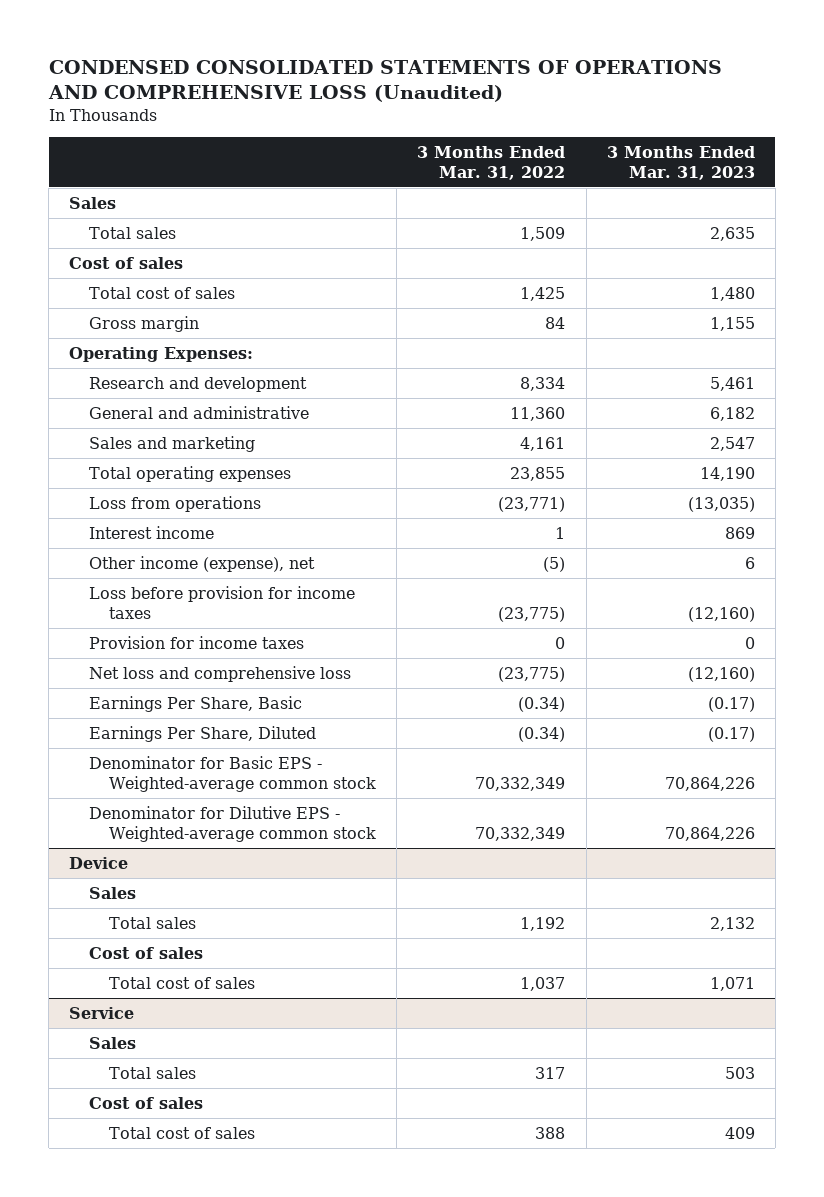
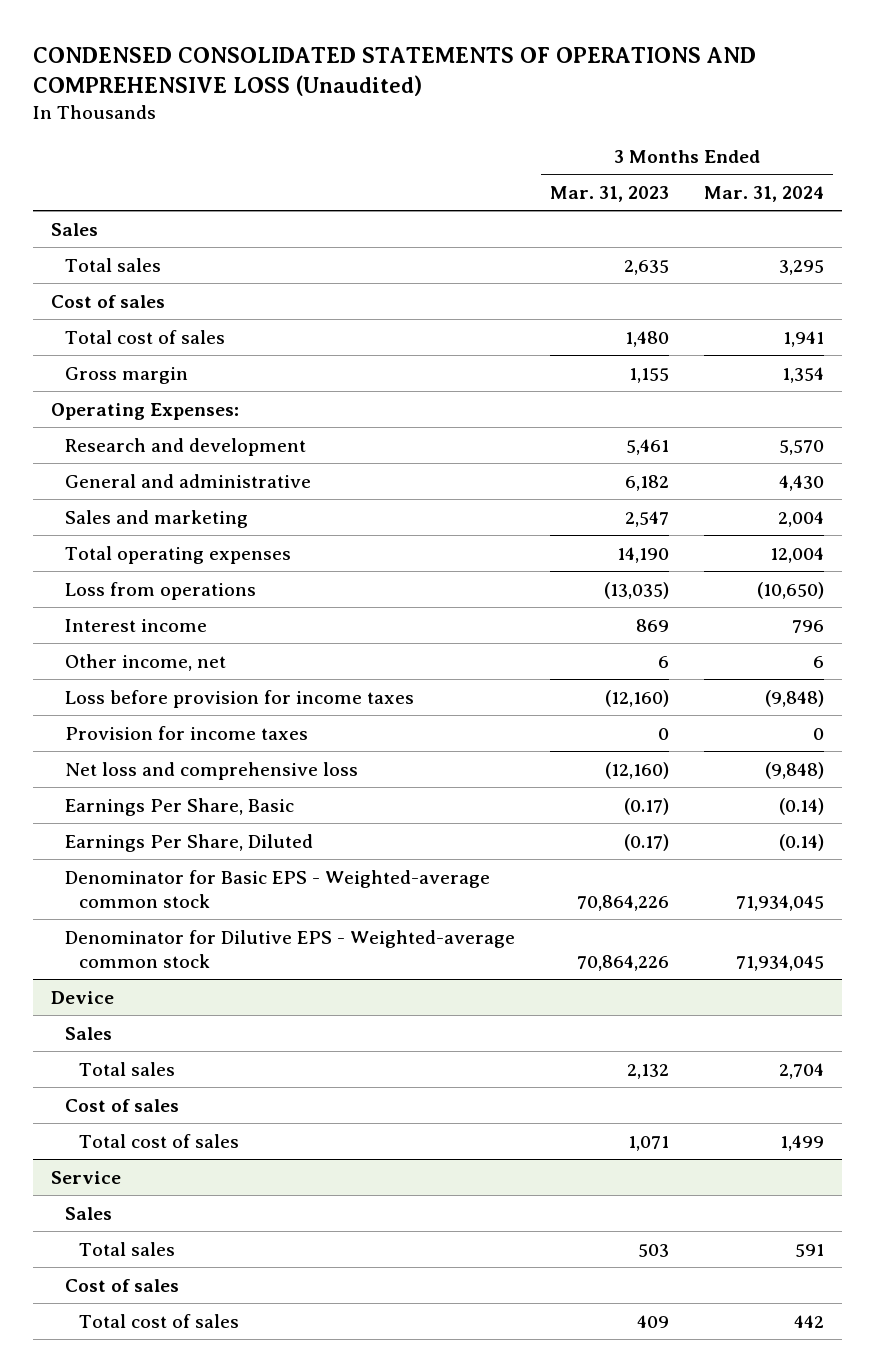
[417,145,566,180] 3 Months Ended Mar. 31, 2022 -> none
none -> [703,185,824,202] Mar. 31, 2024
[89,555,316,572] Other income (expense), net -> [64,653,226,671] Other income, net

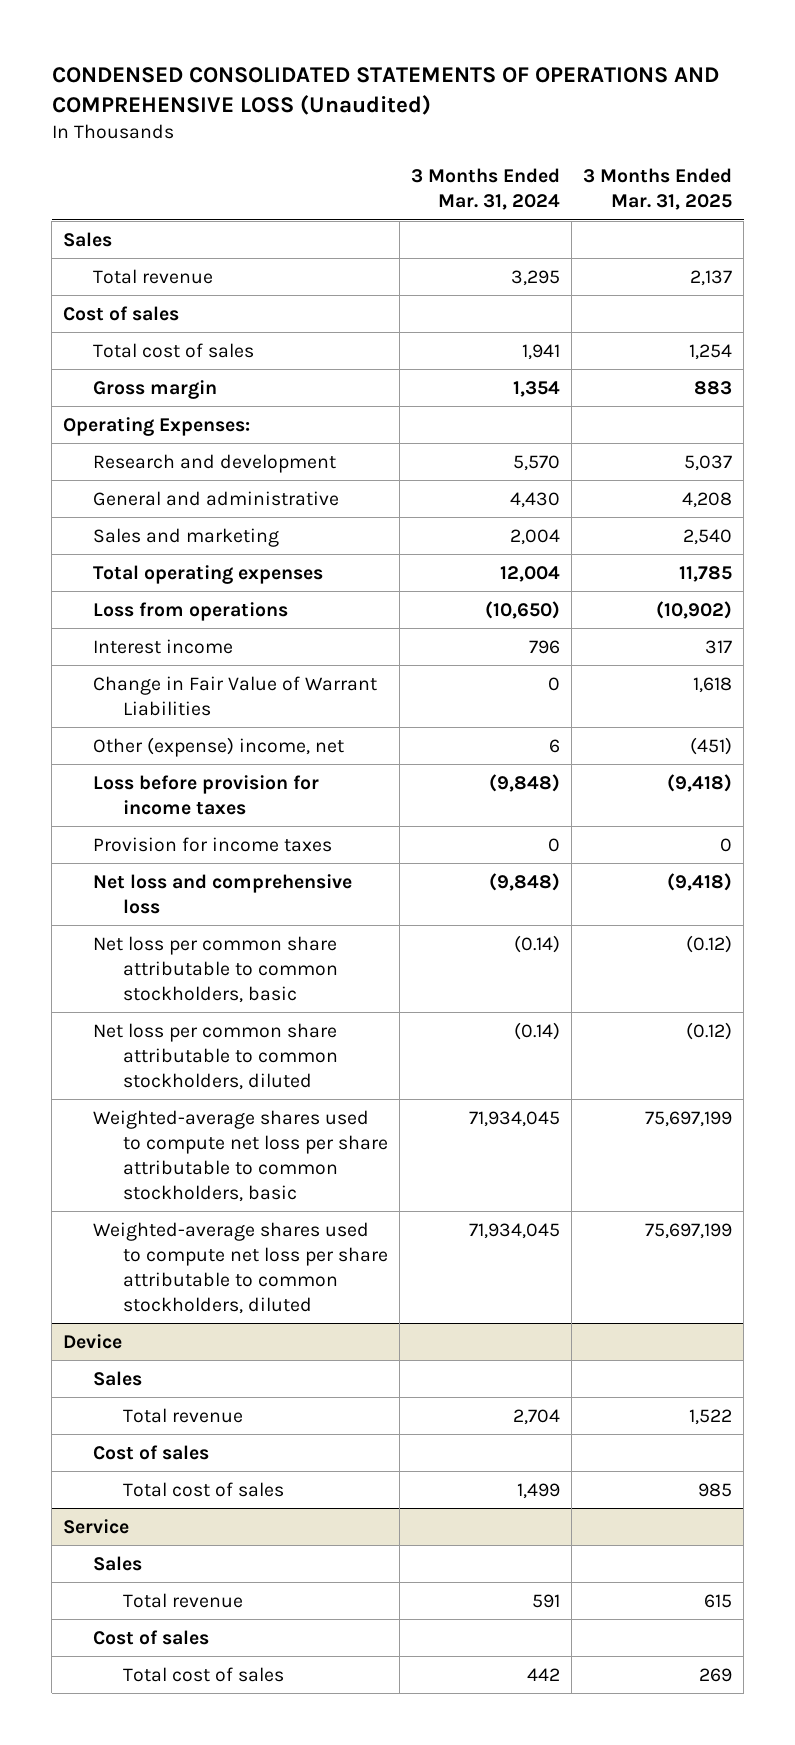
[549,185,669,202] Mar. 31, 2023 -> none
none -> [583,168,733,211] 3 Months Ended Mar. 31, 2025
[64,257,161,272] Total sales -> [93,268,214,284] Total revenue
none -> [93,675,378,716] Change in Fair Value of Warrant Liabilities
[64,653,226,671] Other income, net -> [93,736,345,757] Other (expense) income, net
[64,797,294,816] Earnings Per Share, Basic -> [93,935,339,1003] Net loss per common share attributable to common stockholders, basic
[64,833,313,852] Earnings Per Share, Diluted -> [93,1022,339,1090] Net loss per common share attributable to common stockholders, diluted
[64,869,490,909] Denominator for Basic EPS - Weighted-average common stock -> [93,1109,389,1202] Weighted-average shares used to compute net loss per share attributable to common stockholders, basic
[64,929,515,969] Denominator for Dilutive EPS - Weighted-average common stock -> [93,1221,389,1314] Weighted-average shares used to compute net loss per share attributable to common stockholders, diluted
[78,1061,175,1076] Total sales -> [123,1407,244,1423] Total revenue
[78,1241,175,1256] Total sales -> [123,1592,244,1608] Total revenue

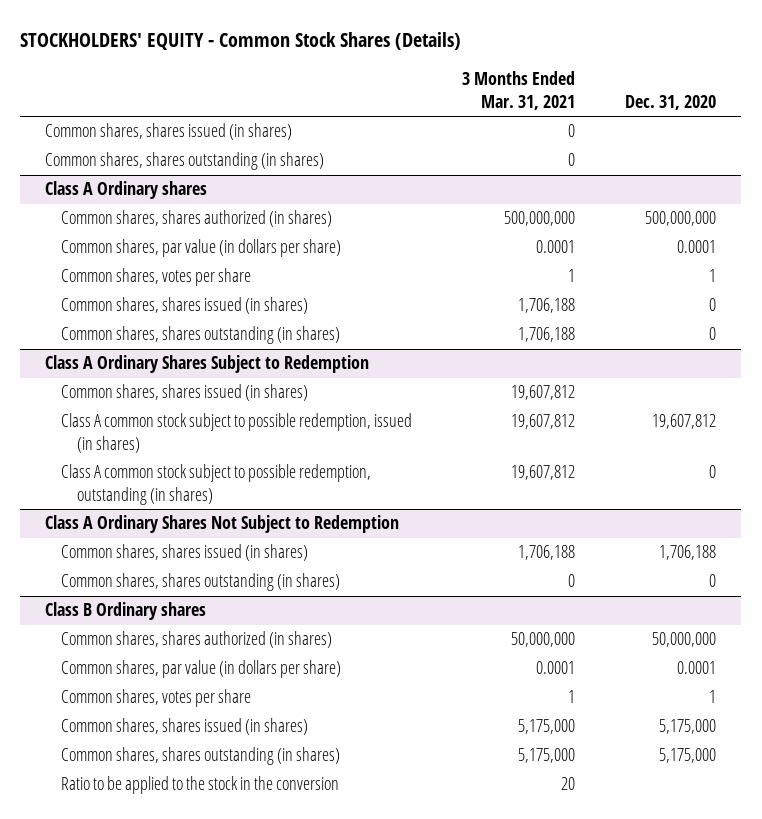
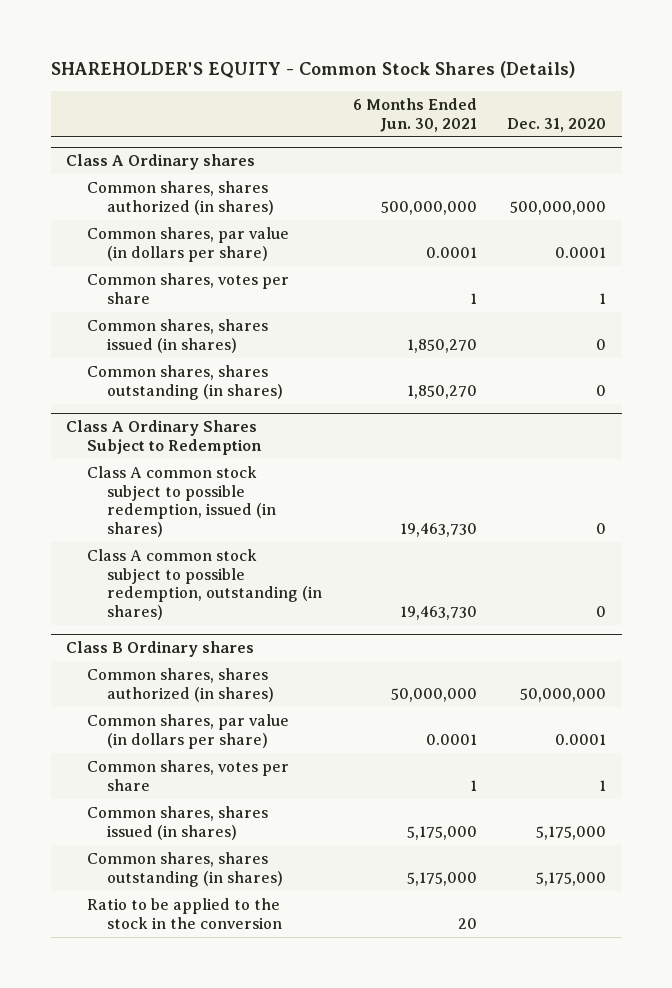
[20,32,462,51] STOCKHOLDERS' EQUITY - Common Stock Shares (Details) -> [50,61,575,79] SHAREHOLDER'S EQUITY - Common Stock Shares (Details)
[462,71,576,111] 3 Months Ended Mar. 31, 2021 -> none
none -> [352,98,477,132] 6 Months Ended Jun. 30, 2021
[45,123,293,141] Common shares, shares issued (in shares) -> none
[45,152,325,171] Common shares, shares outstanding (in shares) -> none
[61,384,309,402] Common shares, shares issued (in shares) -> none
[652,414,717,430] 19,607,812 -> [596,523,607,535] 0
[45,515,400,534] Class A Ordinary Shares Not Subject to Redemption -> none
[61,544,309,562] Common shares, shares issued (in shares) -> none
[61,573,341,592] Common shares, shares outstanding (in shares) -> none

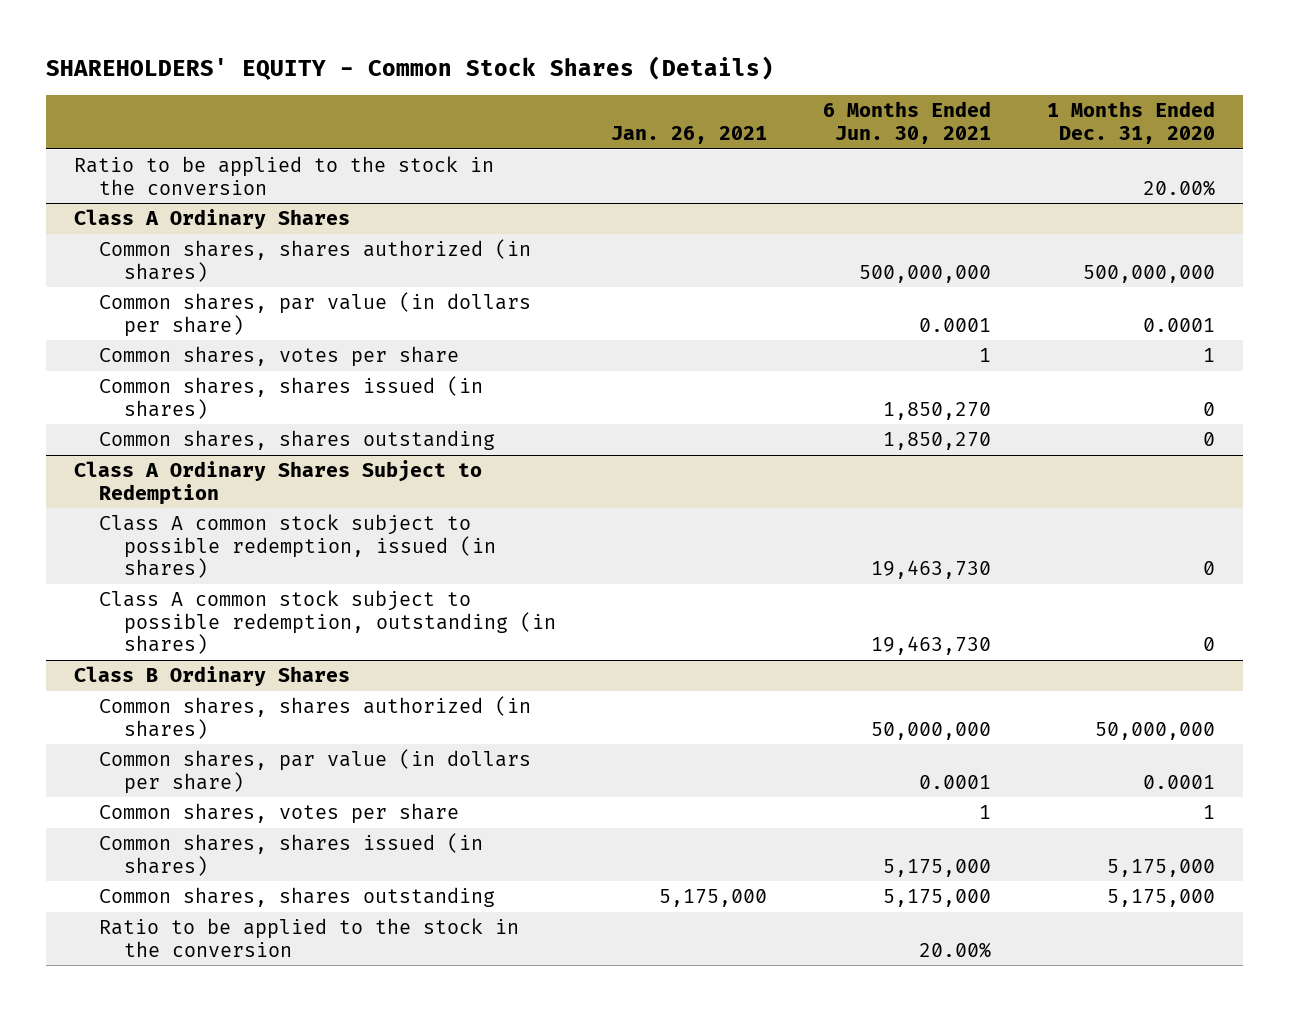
[50,61,575,79] SHAREHOLDER'S EQUITY - Common Stock Shares (Details) -> [46,56,775,81] SHAREHOLDERS' EQUITY - Common Stock Shares (Details)
[507,117,607,132] Dec. 31, 2020 -> none
none -> [611,125,768,144] Jan. 26, 2021
none -> [1047,101,1216,144] 1 Months Ended Dec. 31, 2020
none -> [74,156,495,195] Ratio to be applied to the stock in the conversion
[66,154,256,171] Class A Ordinary shares -> [74,209,351,230] Class A Ordinary Shares
[86,364,283,400] Common shares, shares outstanding (in shares) -> [98,430,495,451] Common shares, shares outstanding
[66,641,255,658] Class B Ordinary shares -> [74,666,351,687] Class B Ordinary Shares
[86,851,283,887] Common shares, shares outstanding (in shares) -> [98,887,495,908] Common shares, shares outstanding
[457,917,477,929] 20 -> [919,941,992,958] 20.00%

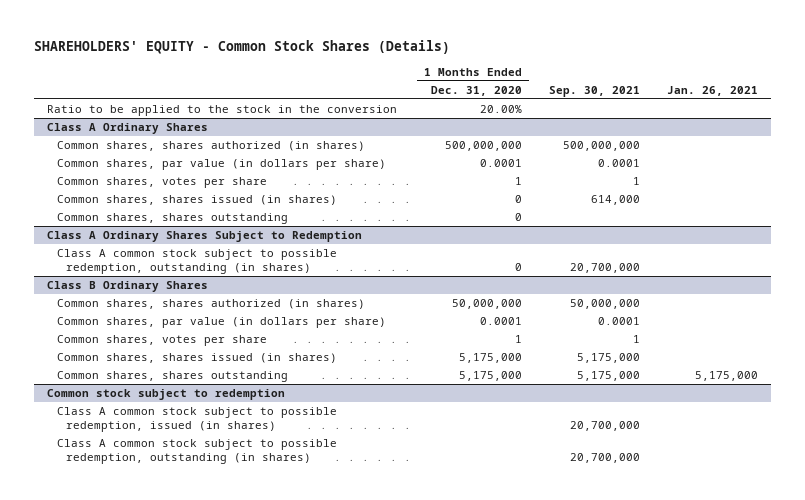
[823,101,992,144] 6 Months Ended Jun. 30, 2021 -> none
none -> [548,85,640,97] Sep. 30, 2021
[98,514,496,579] Class A common stock subject to possible redemption, issued (in shares) -> none
[98,918,519,957] Ratio to be applied to the stock in the conversion -> none
none -> [47,389,286,401] Common stock subject to redemption
none -> [56,407,337,433] Class A common stock subject to possible redemption, issued (in shares)
none -> [56,439,337,465] Class A common stock subject to possible redemption, outstanding (in shares)

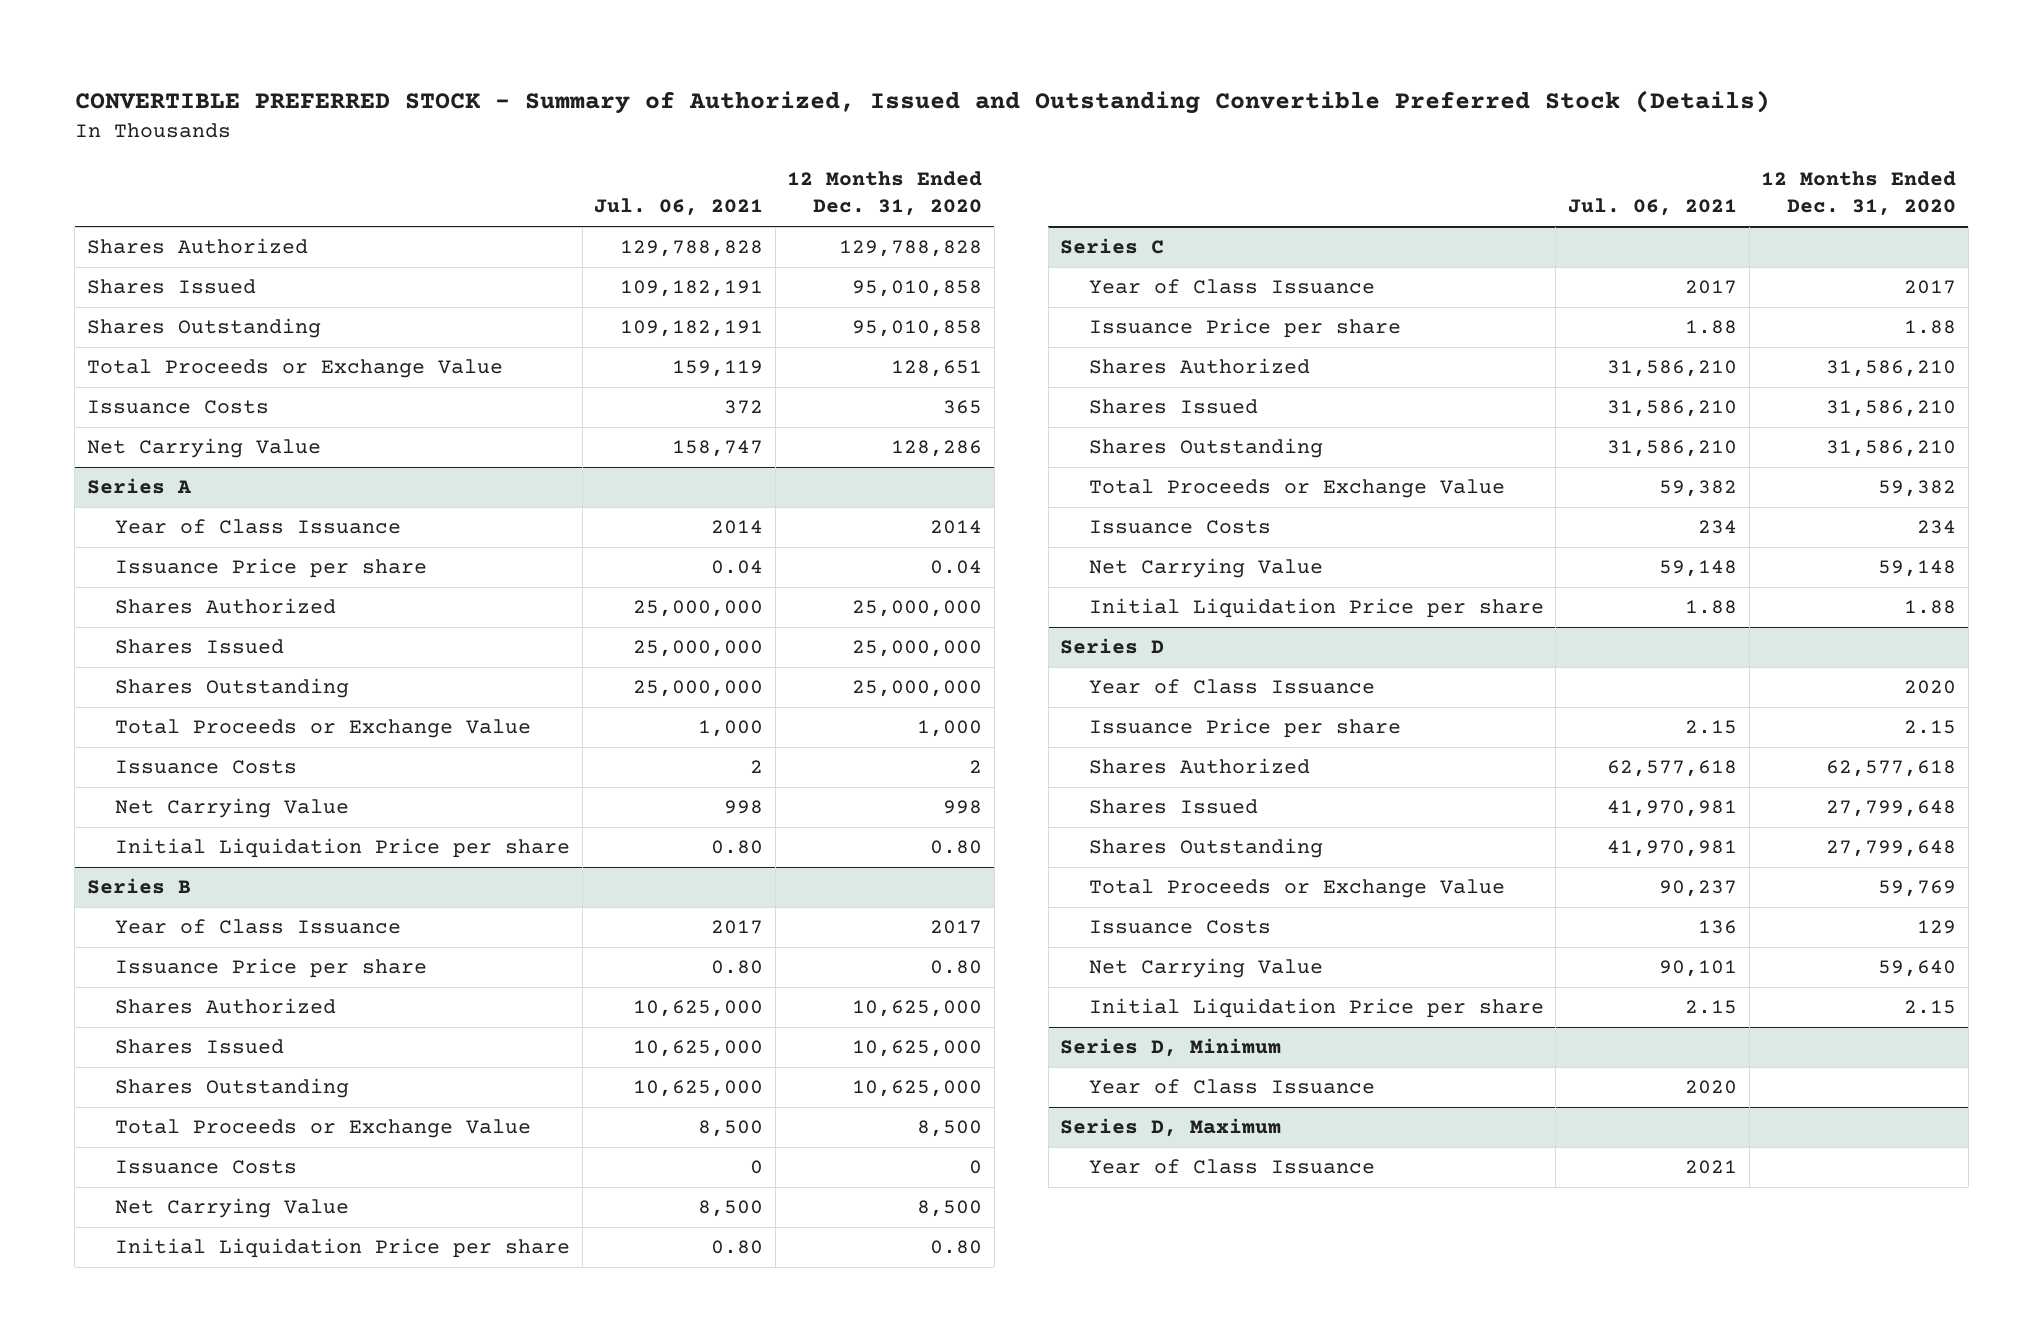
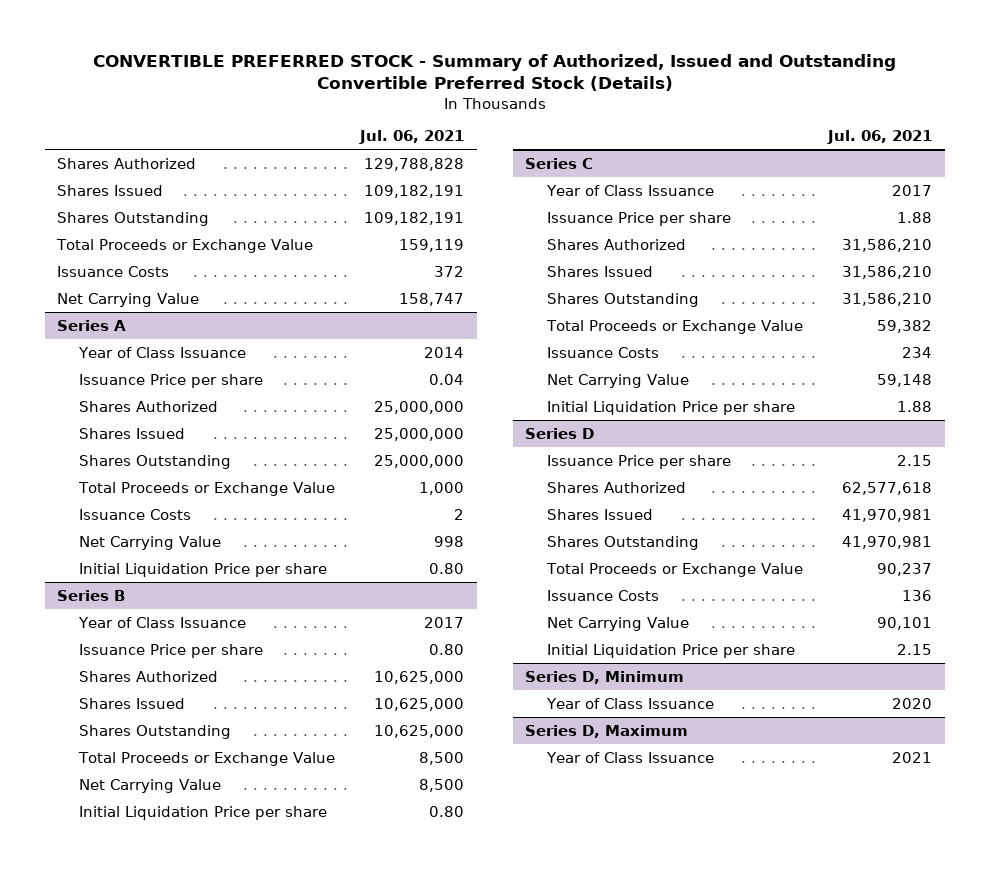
[787,171,983,217] 12 Months Ended Dec. 31, 2020 -> none
[115,1160,298,1175] Issuance Costs -> none
[1088,679,1375,695] Year of Class Issuance -> none

